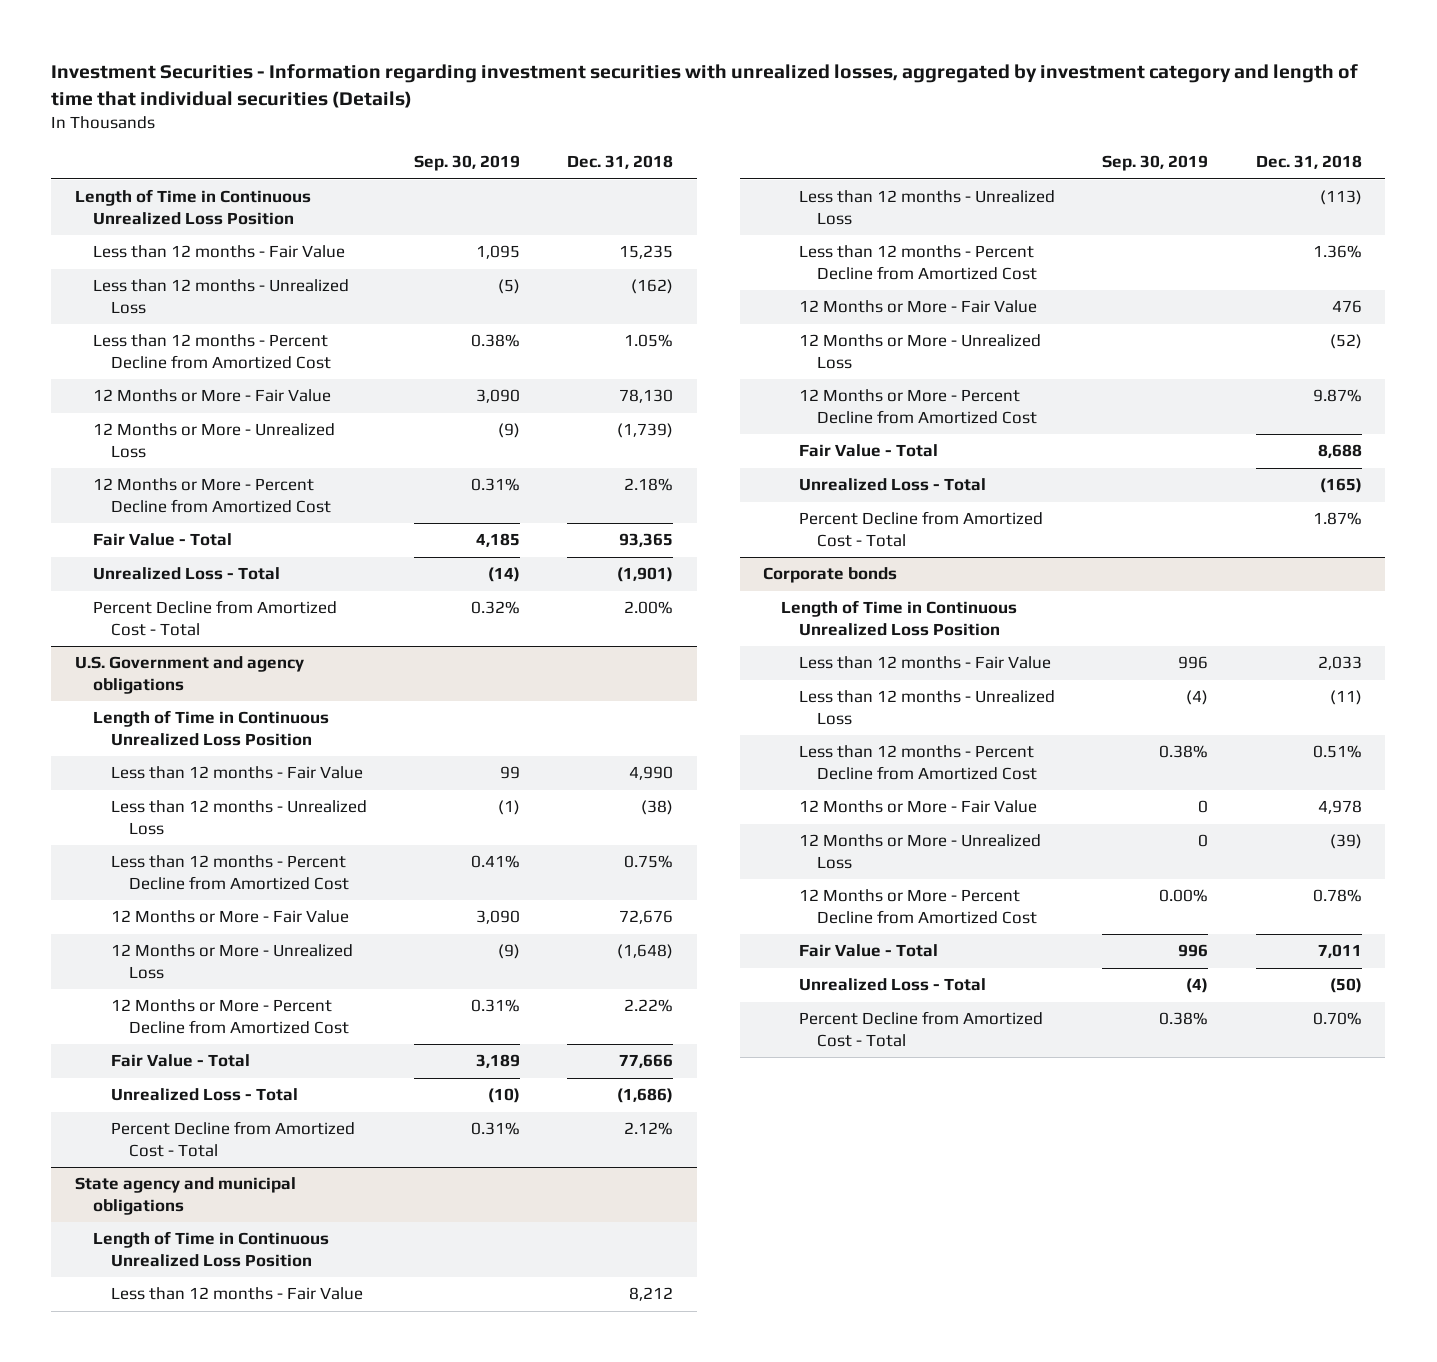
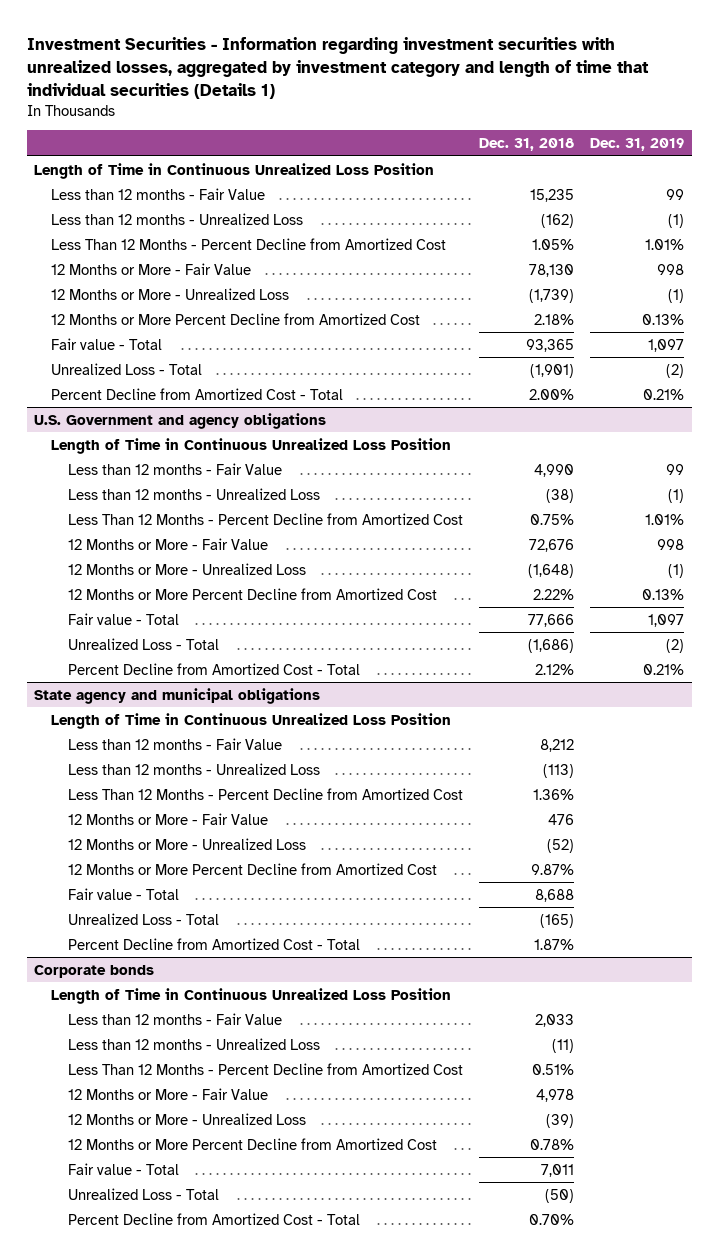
[51,63,1359,108] Investment Securities - Information regarding investment securities with unrealized losses, aggregated by investment category and length of time that individual securities (Details) -> [26,36,649,99] Investment Securities - Information regarding investment securities with unrealized losses, aggregated by investment category and length of time that individual securities (Details 1)
[414,155,521,172] Sep. 30, 2019 -> none
none -> [589,138,684,152] Dec. 31, 2019
[92,334,331,369] Less than 12 months - Percent Decline from Amortized Cost -> [51,237,447,250] Less Than 12 Months - Percent Decline from Amortized Cost
[92,478,331,513] 12 Months or More - Percent Decline from Amortized Cost -> [51,312,421,325] 12 Months or More Percent Decline from Amortized Cost
[92,533,232,547] Fair Value - Total -> [51,337,163,350] Fair value - Total
[110,855,349,890] Less than 12 months - Percent Decline from Amortized Cost -> [68,512,464,525] Less Than 12 Months - Percent Decline from Amortized Cost
[110,999,349,1034] 12 Months or More - Percent Decline from Amortized Cost -> [68,587,438,600] 12 Months or More Percent Decline from Amortized Cost
[110,1054,250,1068] Fair Value - Total -> [68,612,180,625] Fair value - Total
[799,245,1037,280] Less than 12 months - Percent Decline from Amortized Cost -> [68,787,464,800] Less Than 12 Months - Percent Decline from Amortized Cost
[799,389,1037,424] 12 Months or More - Percent Decline from Amortized Cost -> [68,862,438,875] 12 Months or More Percent Decline from Amortized Cost
[799,444,939,458] Fair Value - Total -> [68,887,180,900] Fair value - Total
[799,745,1037,780] Less than 12 months - Percent Decline from Amortized Cost -> [68,1062,464,1075] Less Than 12 Months - Percent Decline from Amortized Cost
[799,889,1037,924] 12 Months or More - Percent Decline from Amortized Cost -> [68,1137,438,1150] 12 Months or More Percent Decline from Amortized Cost
[799,944,939,958] Fair Value - Total -> [68,1162,180,1175] Fair value - Total

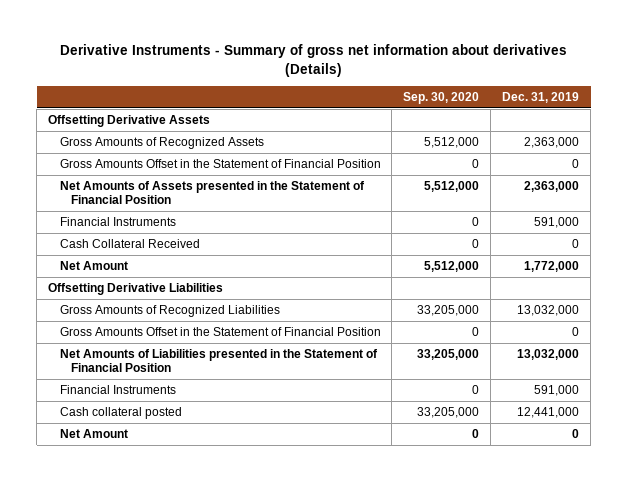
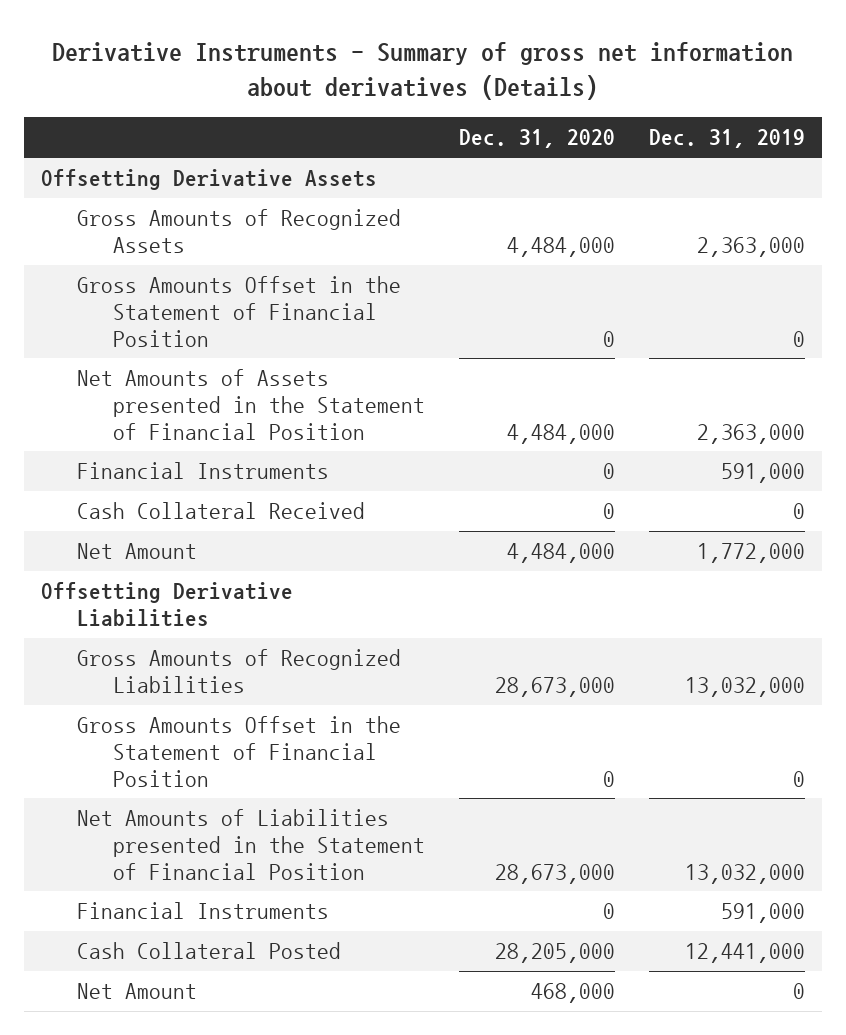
[403,91,480,104] Sep. 30, 2020 -> none
none -> [458,129,615,149] Dec. 31, 2020
[59,407,182,420] Cash collateral posted -> [77,942,342,960] Cash Collateral Posted

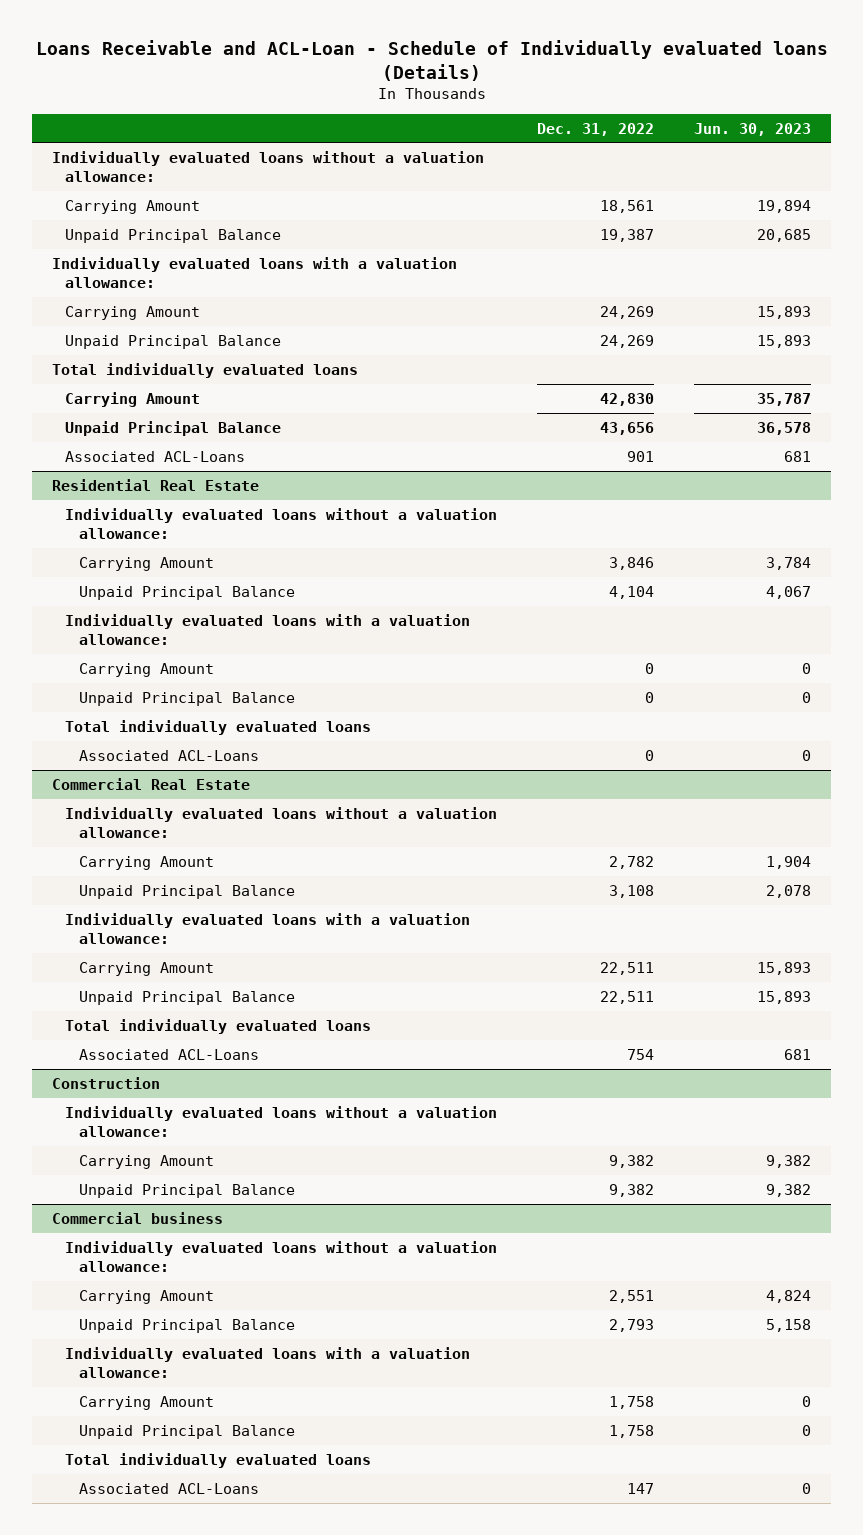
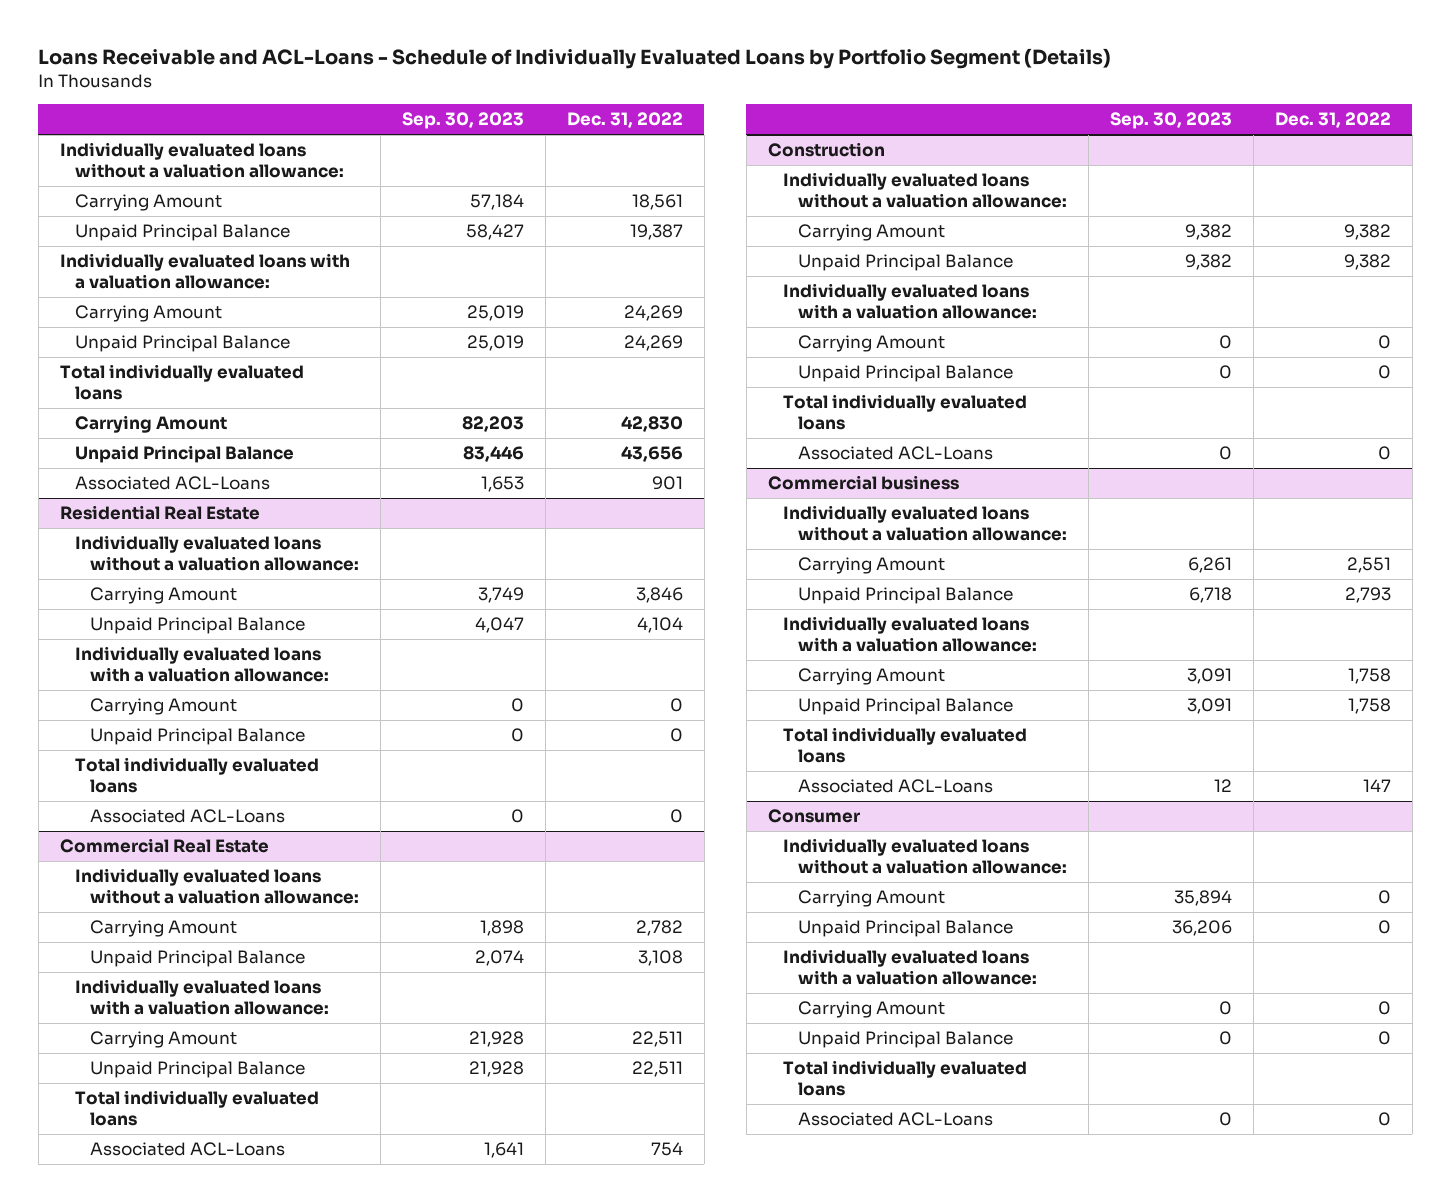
[35,40,828,81] Loans Receivable and ACL-Loan - Schedule of Individually evaluated loans (Details) -> [38,48,1112,70] Loans Receivable and ACL-Loans - Schedule of Individually Evaluated Loans by Portfolio Segment (Details)
[694,122,812,136] Jun. 30, 2023 -> none
none -> [402,112,525,130] Sep. 30, 2023
none -> [783,283,1038,319] Individually evaluated loans with a valuation allowance:
none -> [798,335,946,353] Carrying Amount
none -> [798,365,1014,383] Unpaid Principal Balance
none -> [783,394,1028,430] Total individually evaluated loans
none -> [798,446,994,461] Associated ACL-Loans
none -> [767,809,860,824] Consumer
none -> [783,838,1068,874] Individually evaluated loans without a valuation allowance:
none -> [798,890,946,908] Carrying Amount
none -> [798,920,1014,938] Unpaid Principal Balance
none -> [783,949,1038,985] Individually evaluated loans with a valuation allowance:
none -> [798,1001,946,1019] Carrying Amount
none -> [798,1031,1014,1049] Unpaid Principal Balance
none -> [783,1060,1028,1096] Total individually evaluated loans
none -> [798,1112,994,1127] Associated ACL-Loans

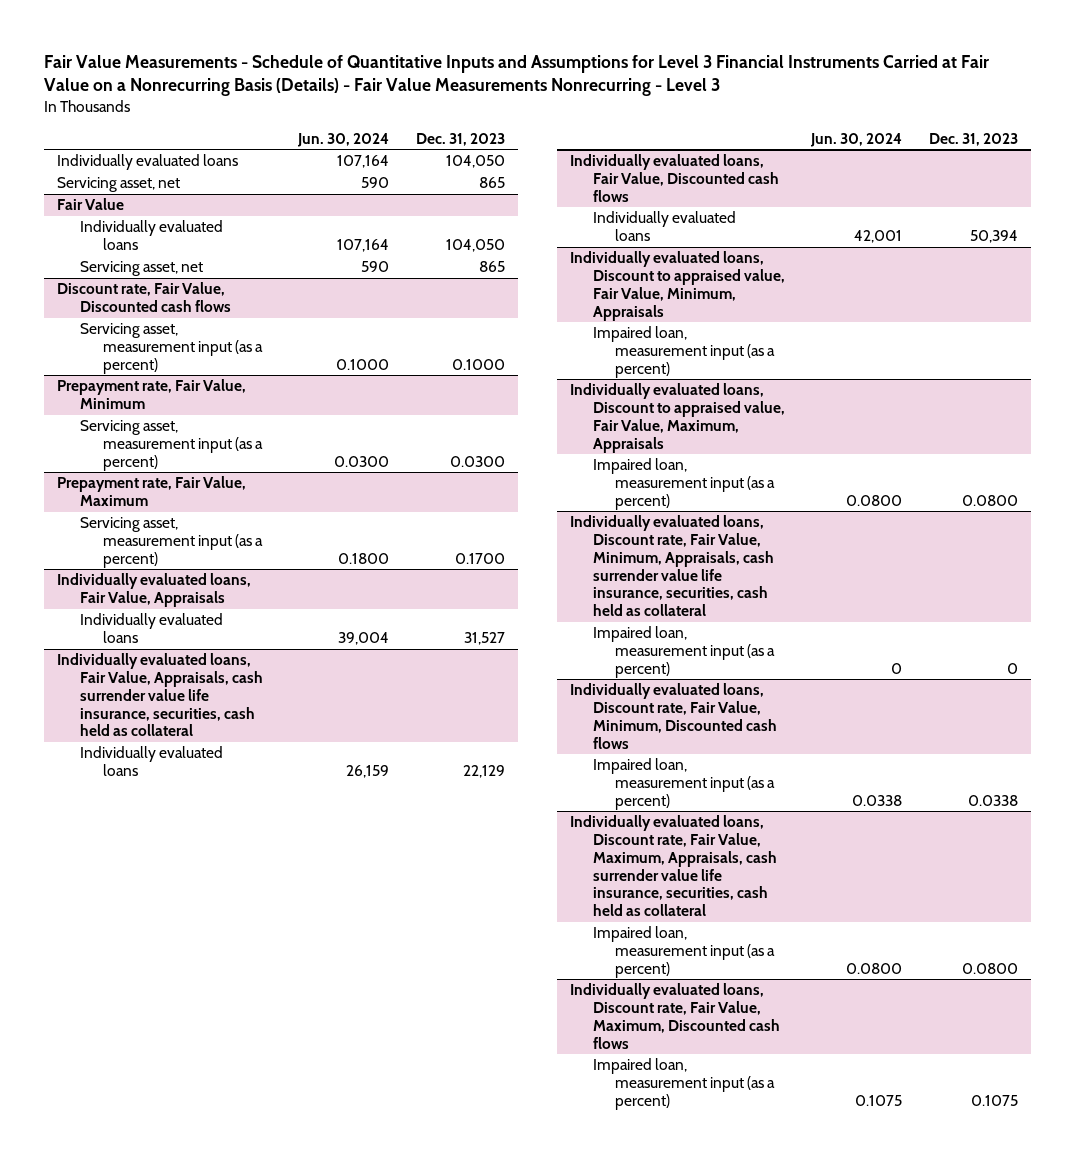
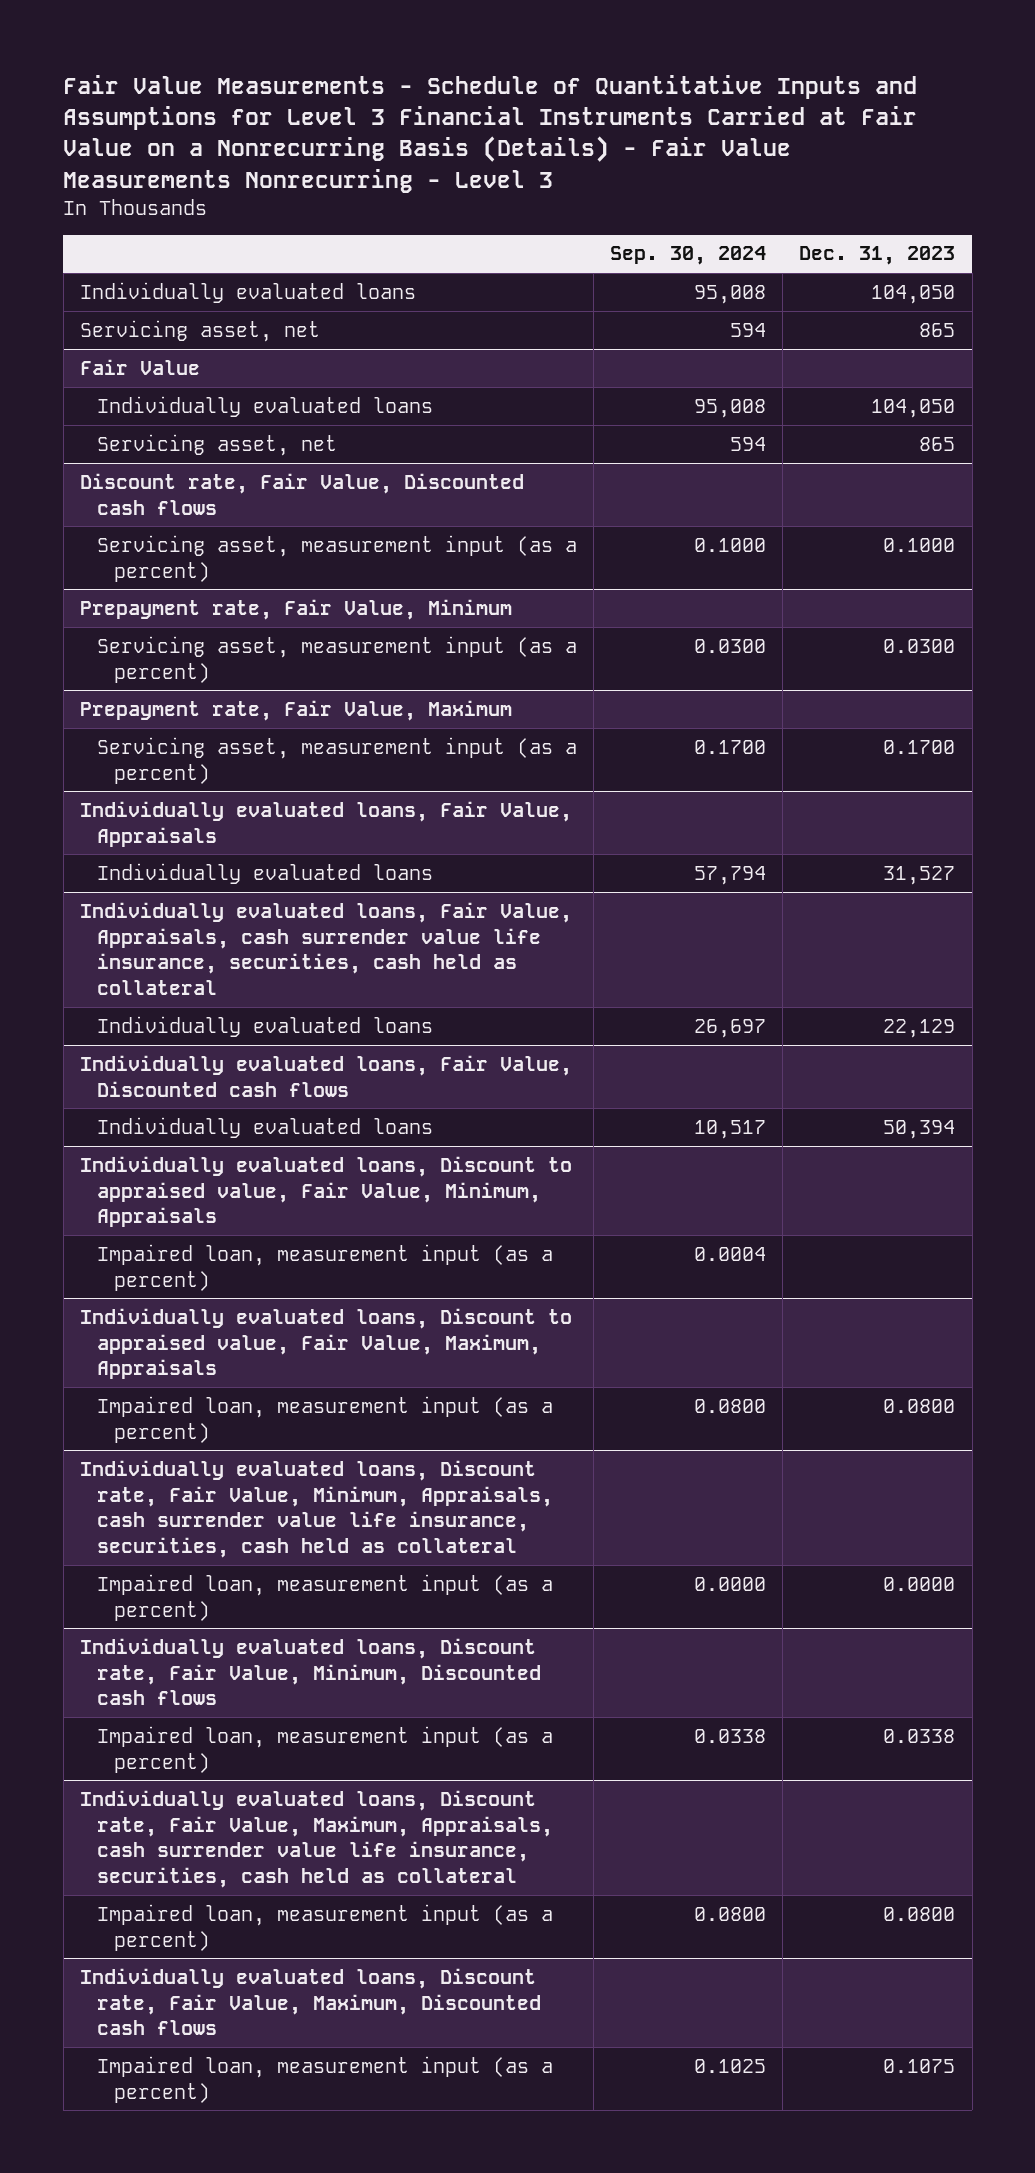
[297,132,390,147] Jun. 30, 2024 -> none
none -> [610,246,767,266] Sep. 30, 2024
[1006,662,1018,674] 0 -> [883,1576,956,1591] 0.0000

